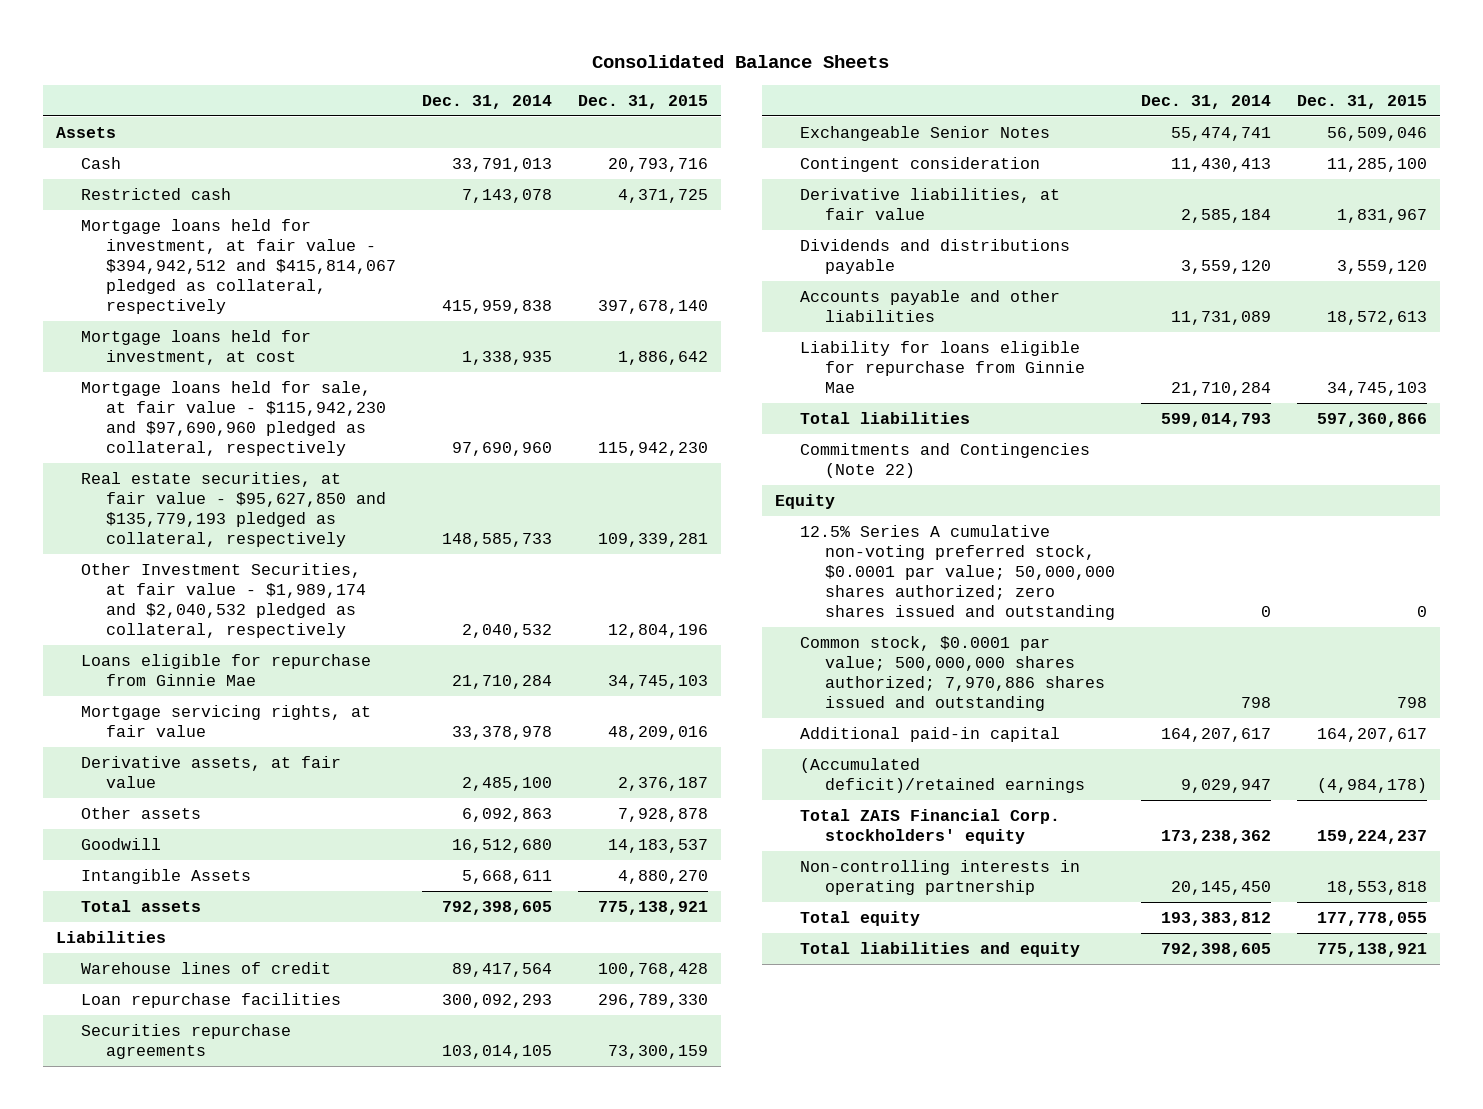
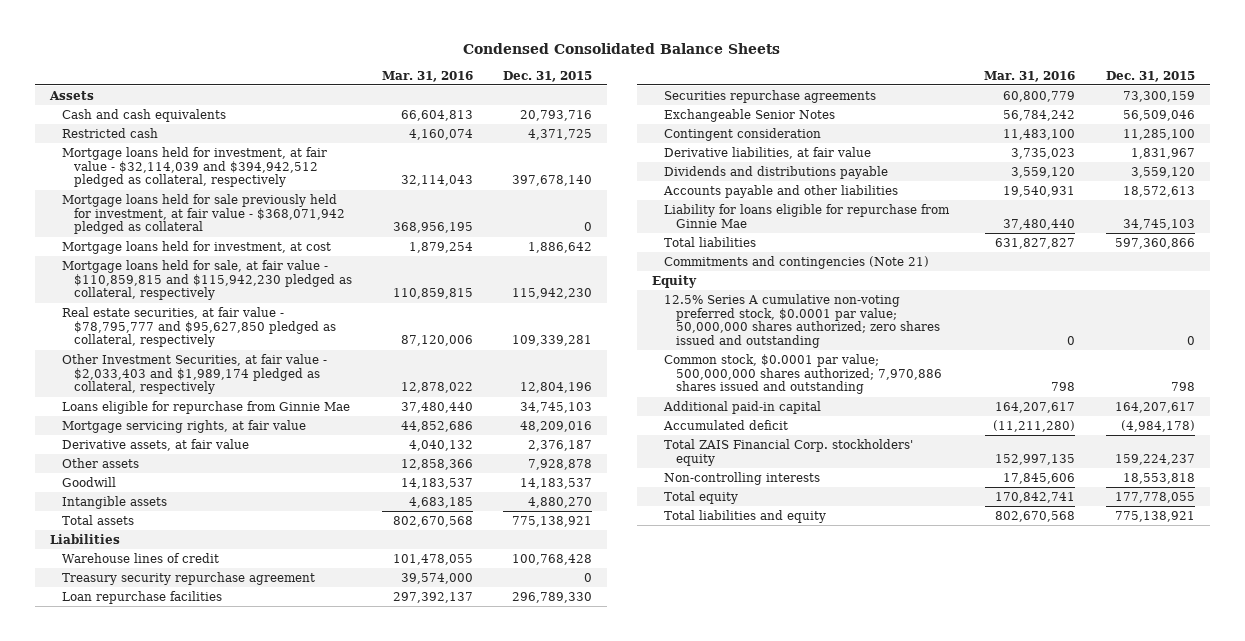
[592,55,890,69] Consolidated Balance Sheets -> [463,42,781,54] Condensed Consolidated Balance Sheets
[421,94,552,109] Dec. 31, 2014 -> none
none -> [382,70,474,82] Mar. 31, 2016
[80,156,121,169] Cash -> [62,108,227,122] Cash and cash equivalents
[80,218,396,315] Mortgage loans held for investment, at fair value - $394,942,512 and $415,814,067 pledged as collateral, respectively -> [62,146,328,188] Mortgage loans held for investment, at fair value - $32,114,039 and $394,942,512 pledged as collateral, respectively
none -> [62,193,346,235] Mortgage loans held for sale previously held for investment, at fair value - $368,071,942 pledged as collateral
[80,380,386,457] Mortgage loans held for sale, at fair value - $115,942,230 and $97,690,960 pledged as collateral, respectively -> [62,259,353,301] Mortgage loans held for sale, at fair value - $110,859,815 and $115,942,230 pledged as collateral, respectively
[80,471,386,548] Real estate securities, at fair value - $95,627,850 and $135,779,193 pledged as collateral, respectively -> [62,306,337,348] Real estate securities, at fair value - $78,795,777 and $95,627,850 pledged as collateral, respectively
[80,562,366,639] Other Investment Securities, at fair value - $1,989,174 and $2,040,532 pledged as collateral, respectively -> [62,353,328,395] Other Investment Securities, at fair value - $2,033,403 and $1,989,174 pledged as collateral, respectively
[80,868,251,884] Intangible Assets -> [62,495,168,509] Intangible assets
none -> [62,571,316,585] Treasury security repurchase agreement
[800,442,1091,479] Commitments and Contingencies (Note 22) -> [664,255,930,269] Commitments and contingencies (Note 21)
[800,757,1086,794] (Accumulated deficit)/retained earnings -> [663,419,789,430] Accumulated deficit
[800,859,1081,896] Non-controlling interests in operating partnership -> [664,471,821,485] Non-controlling interests

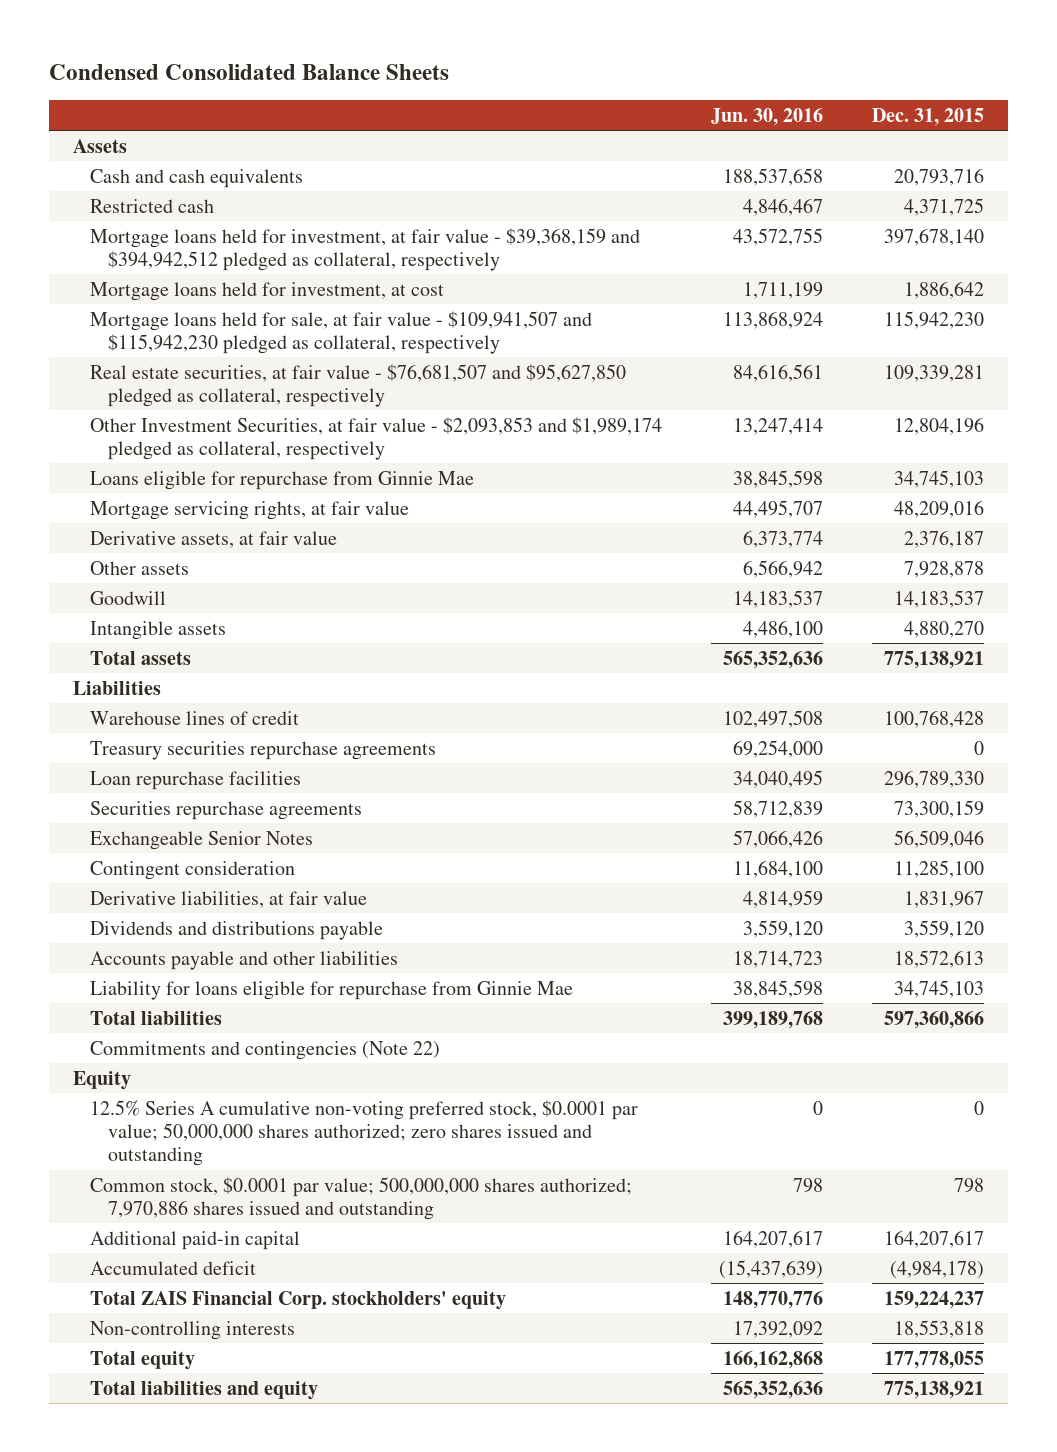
[382,70,474,82] Mar. 31, 2016 -> none
none -> [711,107,824,126] Jun. 30, 2016
[62,193,346,235] Mortgage loans held for sale previously held for investment, at fair value - $368,071,942 pledged as collateral -> none
[62,146,328,188] Mortgage loans held for investment, at fair value - $32,114,039 and $394,942,512 pledged as collateral, respectively -> [90,227,641,271] Mortgage loans held for investment, at fair value - $39,368,159 and $394,942,512 pledged as collateral, respectively
[62,259,353,301] Mortgage loans held for sale, at fair value - $110,859,815 and $115,942,230 pledged as collateral, respectively -> [90,310,593,354] Mortgage loans held for sale, at fair value - $109,941,507 and $115,942,230 pledged as collateral, respectively
[62,306,337,348] Real estate securities, at fair value - $78,795,777 and $95,627,850 pledged as collateral, respectively -> [90,363,627,407] Real estate securities, at fair value - $76,681,507 and $95,627,850 pledged as collateral, respectively
[62,353,328,395] Other Investment Securities, at fair value - $2,033,403 and $1,989,174 pledged as collateral, respectively -> [90,416,663,460] Other Investment Securities, at fair value - $2,093,853 and $1,989,174 pledged as collateral, respectively
[62,571,316,585] Treasury security repurchase agreement -> [90,740,437,760] Treasury securities repurchase agreements
[664,255,930,269] Commitments and contingencies (Note 21) -> [90,1040,441,1060] Commitments and contingencies (Note 22)

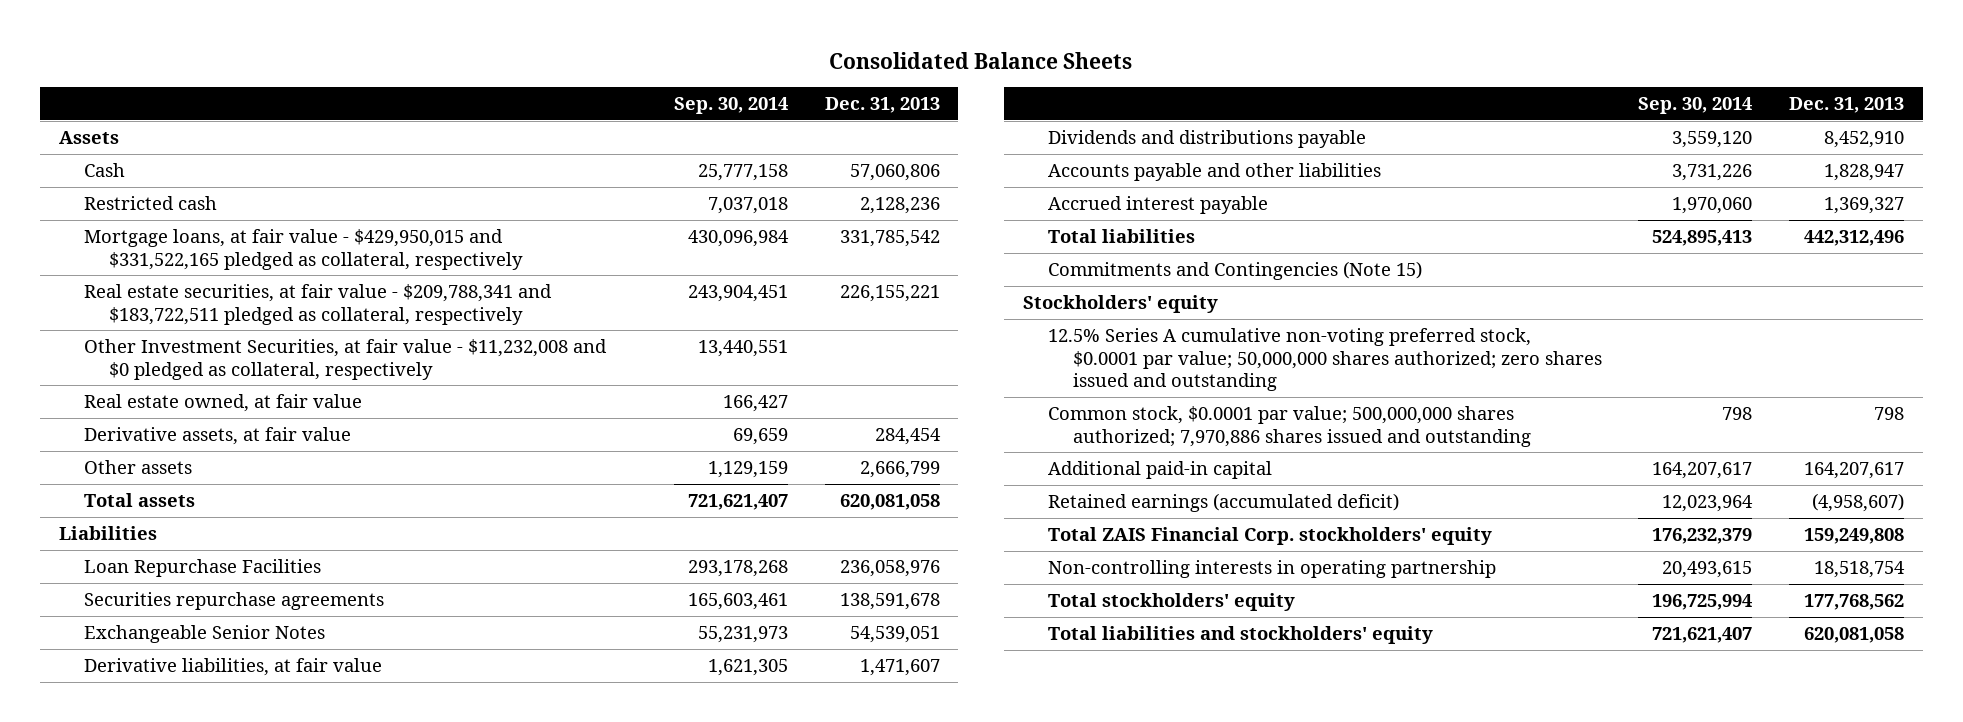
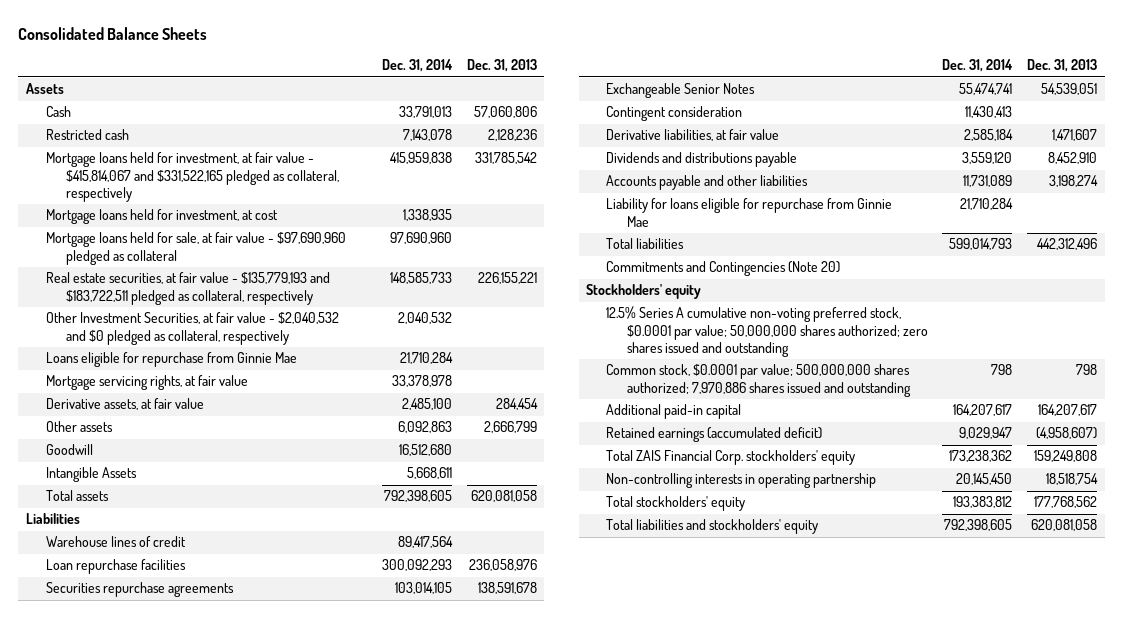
[674,97,789,115] Sep. 30, 2014 -> none
none -> [381,59,453,73] Dec. 31, 2014
[83,394,362,413] Real estate owned, at fair value -> none
[83,229,523,270] Mortgage loans, at fair value - $429,950,015 and $331,522,165 pledged as collateral, respectively -> [45,152,339,202] Mortgage loans held for investment, at fair value - $415,814,067 and $331,522,165 pledged as collateral, respectively
none -> [45,209,278,225] Mortgage loans held for investment, at cost
none -> [45,232,346,265] Mortgage loans held for sale, at fair value - $97,690,960 pledged as collateral
[83,284,552,325] Real estate securities, at fair value - $209,788,341 and $183,722,511 pledged as collateral, respectively -> [45,272,330,305] Real estate securities, at fair value - $135,779,193 and $183,722,511 pledged as collateral, respectively
[83,339,607,380] Other Investment Securities, at fair value - $11,232,008 and $0 pledged as collateral, respectively -> [45,312,339,345] Other Investment Securities, at fair value - $2,040,532 and $0 pledged as collateral, respectively
none -> [45,352,297,368] Loans eligible for repurchase from Ginnie Mae
none -> [45,375,248,391] Mortgage servicing rights, at fair value
none -> [45,444,93,456] Goodwill
none -> [45,467,137,483] Intangible Assets
none -> [45,536,186,548] Warehouse lines of credit
[83,559,321,578] Loan Repurchase Facilities -> [45,559,186,575] Loan repurchase facilities
none -> [606,106,743,122] Contingent consideration
[1047,196,1268,215] Accrued interest payable -> none
[1824,164,1905,182] 1,828,947 -> [1049,175,1099,188] 3,198,274
none -> [606,198,893,227] Liability for loans eligible for repurchase from Ginnie Mae
[1047,261,1422,281] Commitments and Contingencies (Note 15) -> [606,261,841,277] Commitments and Contingencies (Note 20)

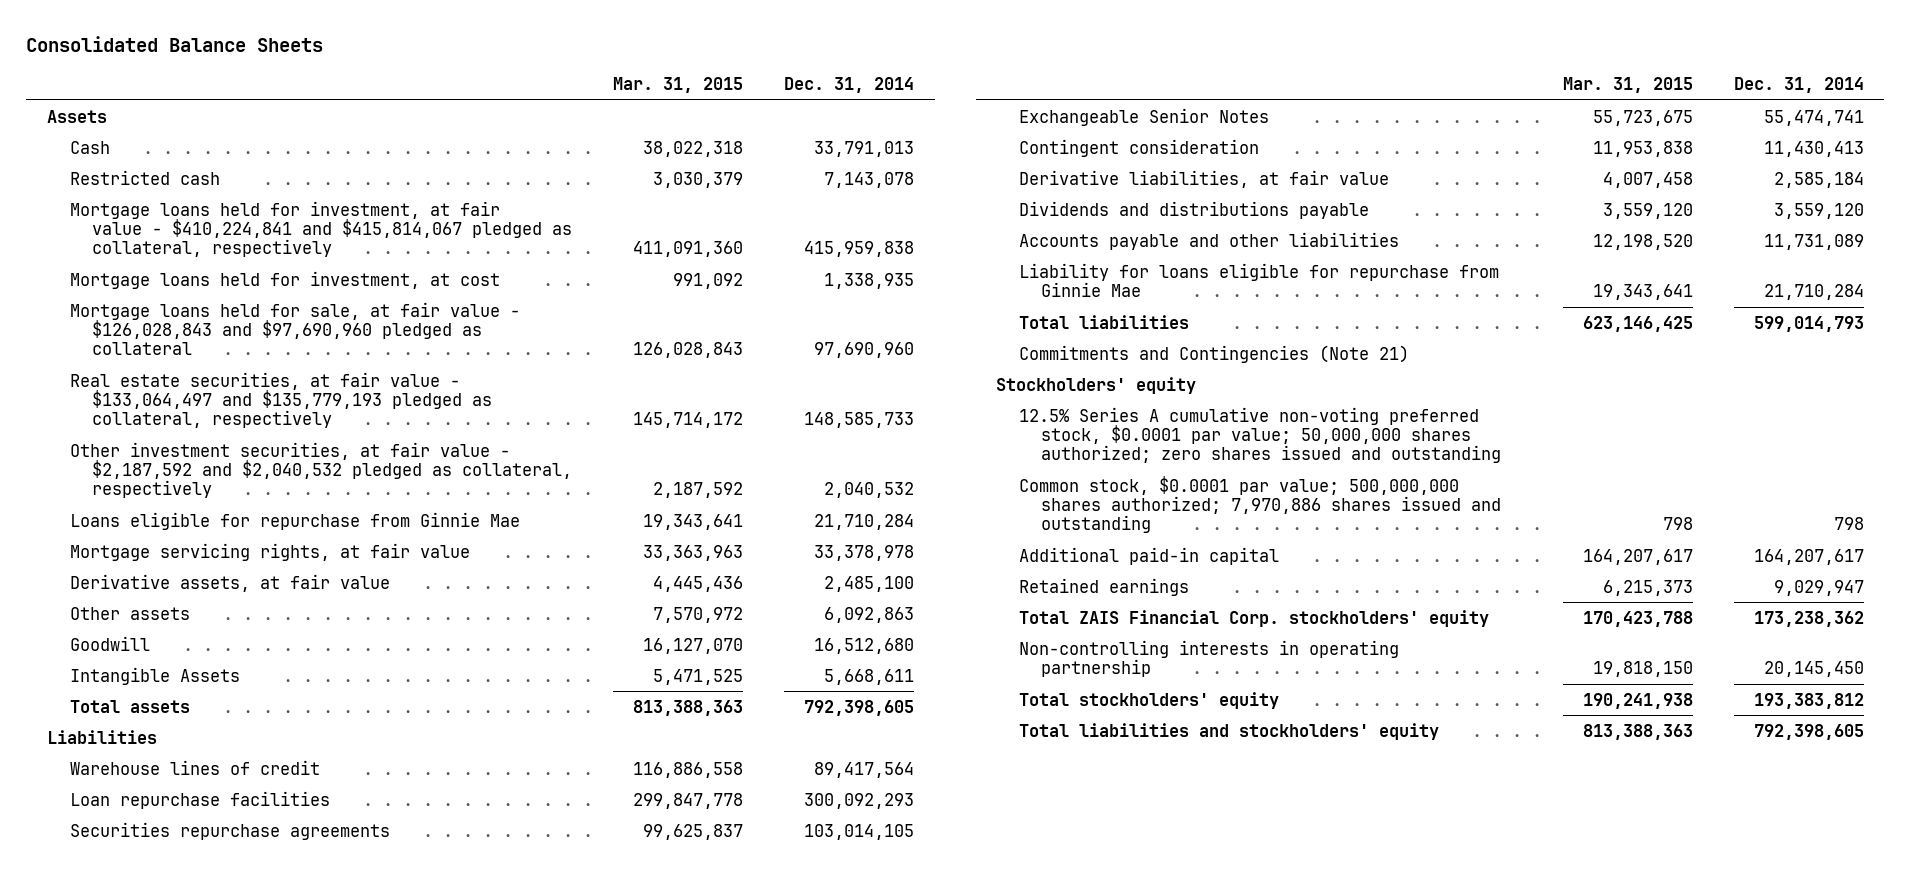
[466,59,537,73] Dec. 31, 2013 -> none
none -> [613,77,744,94] Mar. 31, 2015
[45,152,339,202] Mortgage loans held for investment, at fair value - $415,814,067 and $331,522,165 pledged as collateral, respectively -> [69,200,572,258] Mortgage loans held for investment, at fair value - $410,224,841 and $415,814,067 pledged as collateral, respectively
[45,232,346,265] Mortgage loans held for sale, at fair value - $97,690,960 pledged as collateral -> [69,301,520,356] Mortgage loans held for sale, at fair value - $126,028,843 and $97,690,960 pledged as collateral
[45,272,330,305] Real estate securities, at fair value - $135,779,193 and $183,722,511 pledged as collateral, respectively -> [69,371,492,429] Real estate securities, at fair value - $133,064,497 and $135,779,193 pledged as collateral, respectively
[45,312,339,345] Other Investment Securities, at fair value - $2,040,532 and $0 pledged as collateral, respectively -> [69,441,572,499] Other investment securities, at fair value - $2,187,592 and $2,040,532 pledged as collateral, respectively
[606,261,841,277] Commitments and Contingencies (Note 20) -> [1018,344,1409,363] Commitments and Contingencies (Note 21)
[606,427,823,443] Retained earnings (accumulated deficit) -> [1018,577,1189,596] Retained earnings

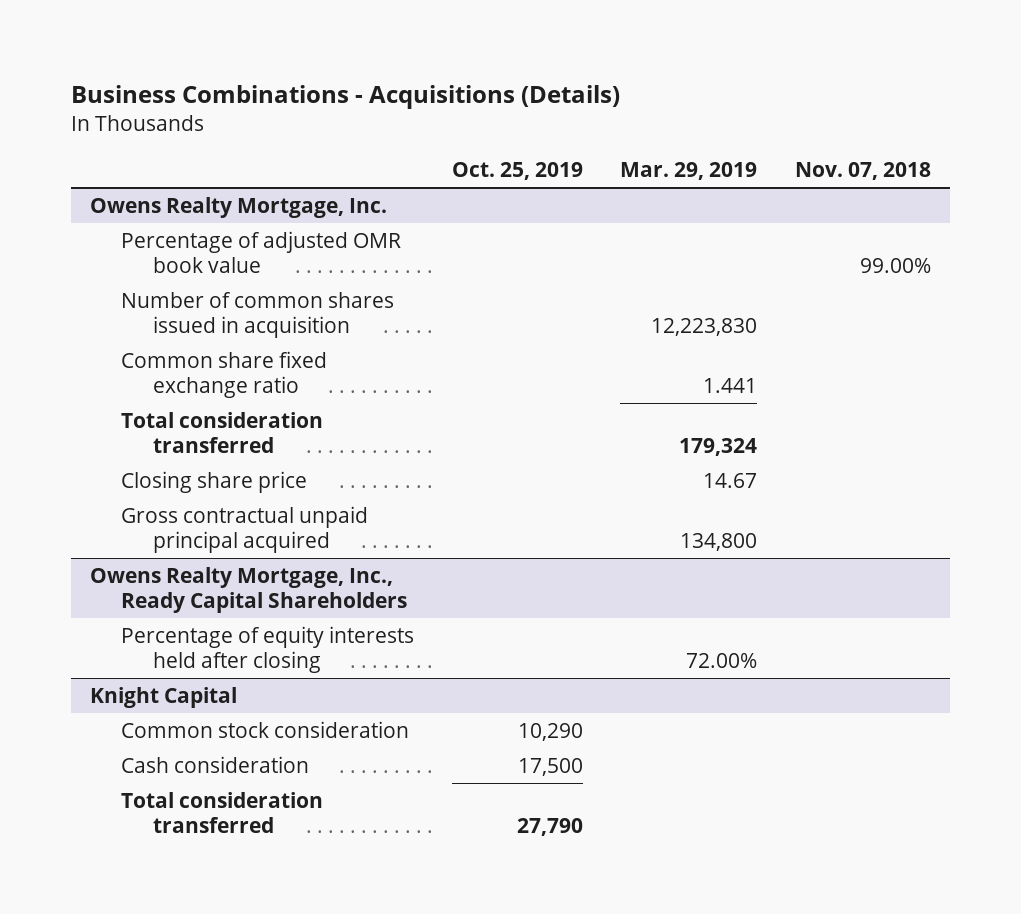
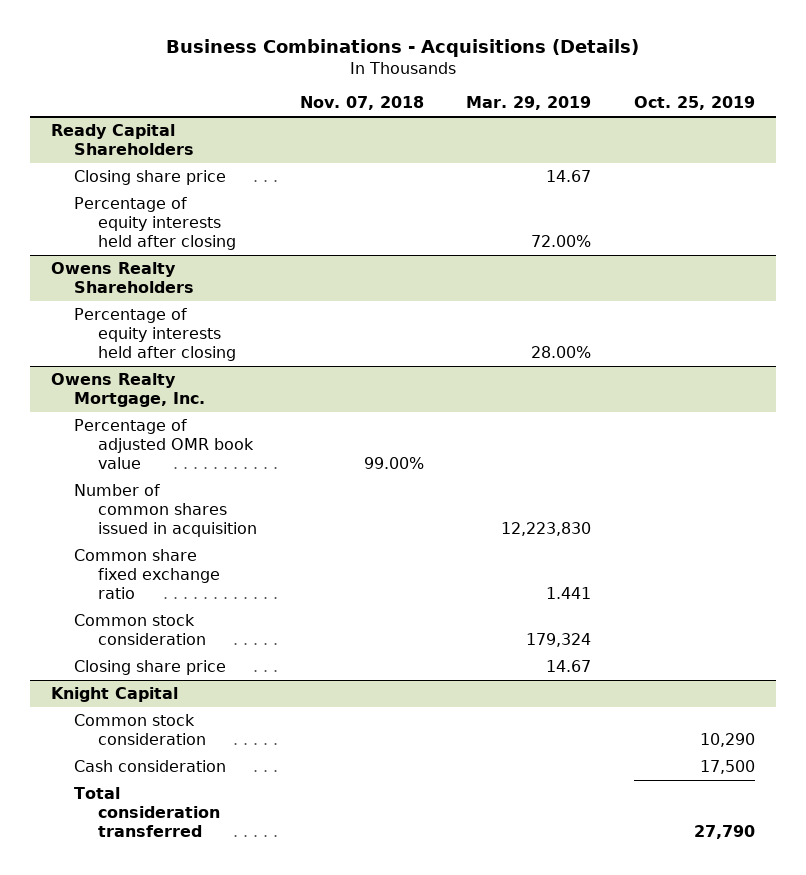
none -> [50,123,195,155] Ready Capital Shareholders
none -> [74,169,227,185] Closing share price
none -> [74,196,236,251] Percentage of equity interests held after closing
none -> [50,261,195,293] Owens Realty Shareholders
none -> [74,307,236,362] Percentage of equity interests held after closing
[121,412,324,453] Total consideration transferred -> [74,613,206,645] Common stock consideration
[121,506,369,553] Gross contractual unpaid principal acquired -> none
[89,567,408,613] Owens Realty Mortgage, Inc., Ready Capital Shareholders -> none
[121,626,415,673] Percentage of equity interests held after closing -> none

